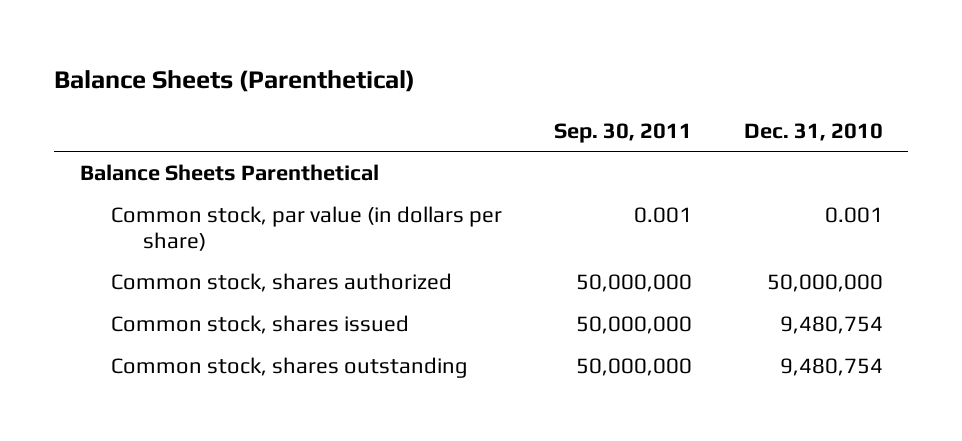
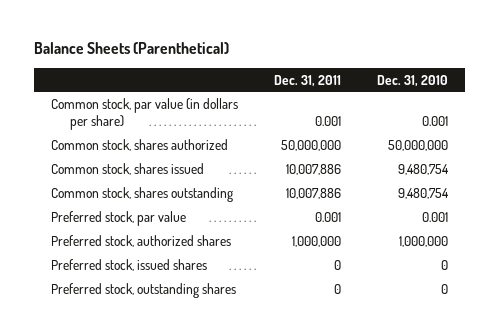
[553,122,692,143] Sep. 30, 2011 -> none
none -> [273,74,341,87] Dec. 31, 2011
[79,163,379,181] Balance Sheets Parenthetical -> none
none -> [51,210,187,226] Preferred stock, par value
none -> [51,234,232,247] Preferred stock, authorized shares
none -> [51,258,208,271] Preferred stock, issued shares
none -> [51,282,237,298] Preferred stock, outstanding shares

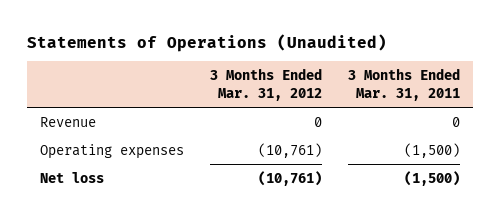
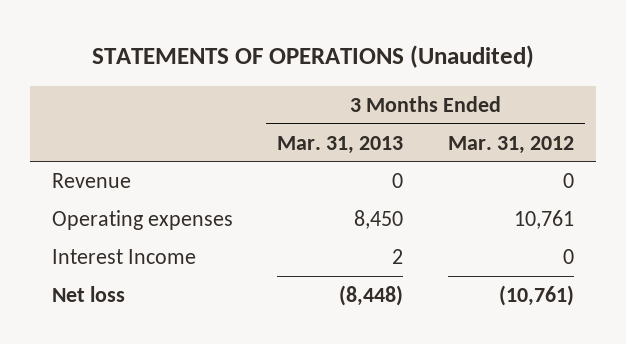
[26,33,387,52] Statements of Operations (Unaudited) -> [91,45,534,69] STATEMENTS OF OPERATIONS (Unaudited)
[347,68,460,101] 3 Months Ended Mar. 31, 2011 -> none
none -> [277,135,404,154] Mar. 31, 2013
[257,142,322,158] (10,761) -> [513,209,574,229] 10,761
none -> [52,248,197,264] Interest Income

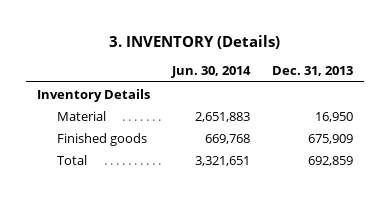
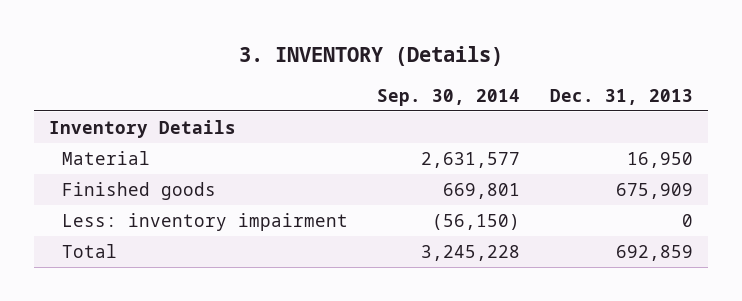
[171,66,252,79] Jun. 30, 2014 -> none
none -> [377,88,521,106] Sep. 30, 2014
none -> [61,213,348,232] Less: inventory impairment

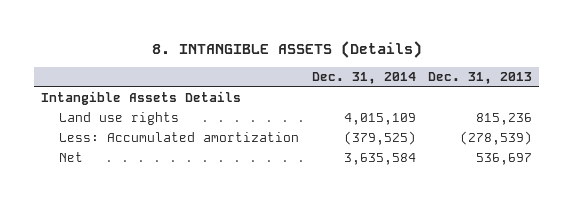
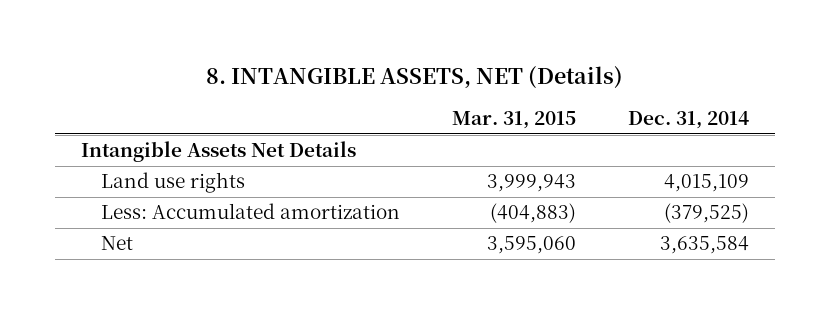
[151,41,422,59] 8. INTANGIBLE ASSETS (Details) -> [206,66,624,90] 8. INTANGIBLE ASSETS, NET (Details)
[428,72,533,85] Dec. 31, 2013 -> none
none -> [451,111,576,130] Mar. 31, 2015
[40,91,241,106] Intangible Assets Details -> [81,141,357,163] Intangible Assets Net Details

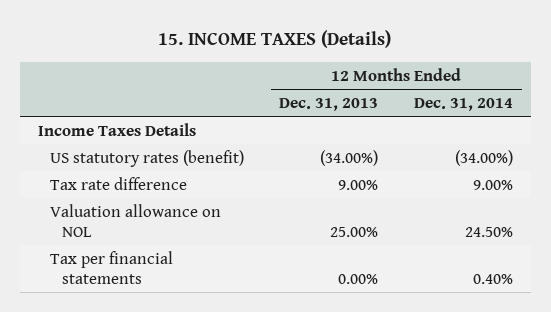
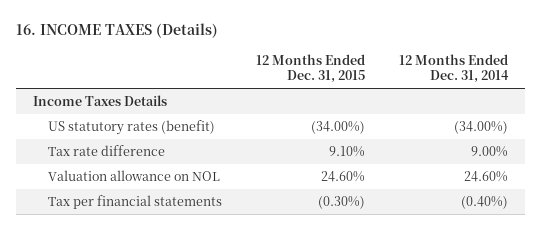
[158,30,392,49] 15. INCOME TAXES (Details) -> [16,23,219,39] 16. INCOME TAXES (Details)
[279,97,379,111] Dec. 31, 2013 -> none
none -> [256,53,366,84] 12 Months Ended Dec. 31, 2015
[465,226,514,237] 24.50% -> [464,170,509,182] 24.60%
[473,273,514,284] 0.40% -> [461,195,509,209] (0.40%)

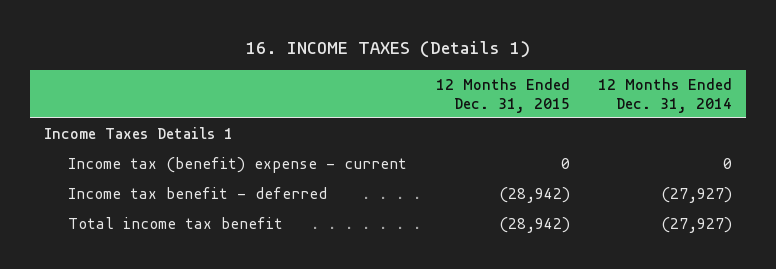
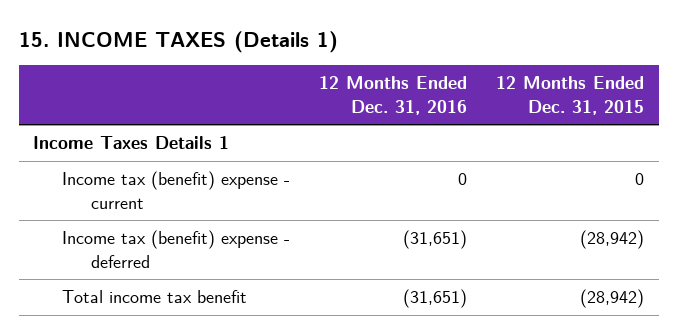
[246,41,531,59] 16. INCOME TAXES (Details 1) -> [18,30,338,53] 15. INCOME TAXES (Details 1)
[598,78,733,113] 12 Months Ended Dec. 31, 2014 -> none
none -> [319,76,468,115] 12 Months Ended Dec. 31, 2016
[67,187,327,200] Income tax benefit - deferred -> [62,230,291,268] Income tax (benefit) expense - deferred

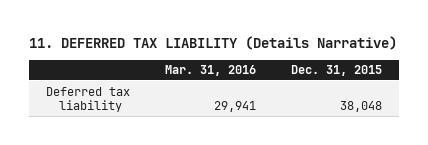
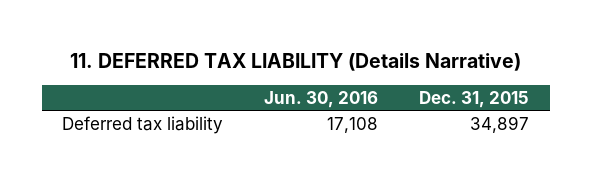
[164,65,256,77] Mar. 31, 2016 -> none
none -> [264,90,379,108] Jun. 30, 2016
[339,101,382,113] 38,048 -> [470,116,530,134] 34,897

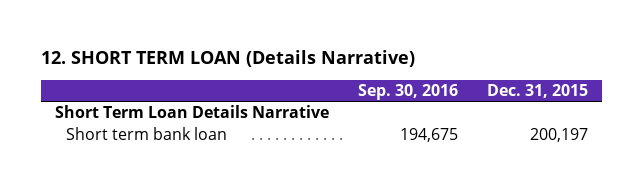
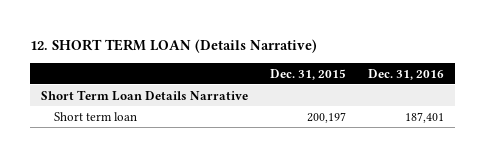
[357,83,458,100] Sep. 30, 2016 -> none
none -> [368,68,445,80] Dec. 31, 2016
[66,127,228,141] Short term bank loan -> [54,111,138,121] Short term loan

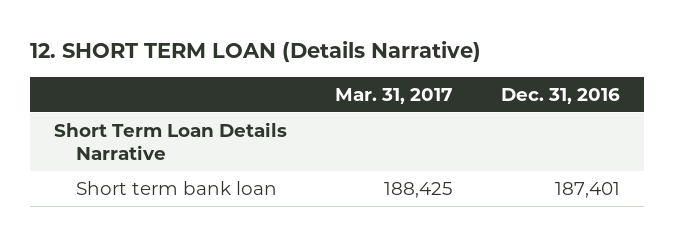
[270,68,347,80] Dec. 31, 2015 -> none
none -> [335,87,453,104] Mar. 31, 2017
[54,111,138,121] Short term loan -> [75,180,277,195] Short term bank loan

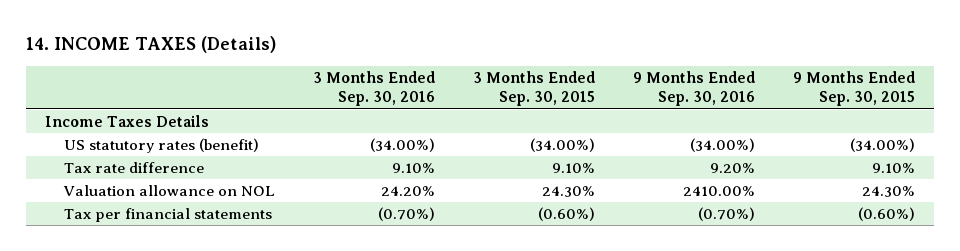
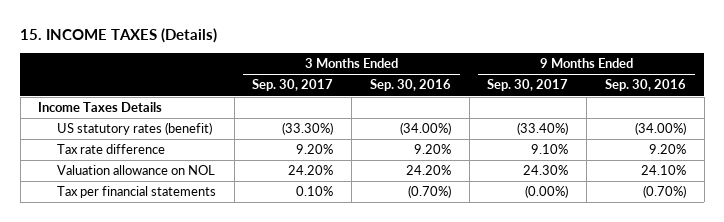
[25,36,276,54] 14. INCOME TAXES (Details) -> [20,27,218,43] 15. INCOME TAXES (Details)
[472,70,595,107] 3 Months Ended Sep. 30, 2015 -> none
[792,70,915,107] 9 Months Ended Sep. 30, 2015 -> none
none -> [252,79,334,92] Sep. 30, 2017
none -> [487,79,569,92] Sep. 30, 2017
[391,163,435,174] 9.10% -> [413,144,451,155] 9.20%
[682,186,755,197] 2410.00% -> [640,165,686,176] 24.10%

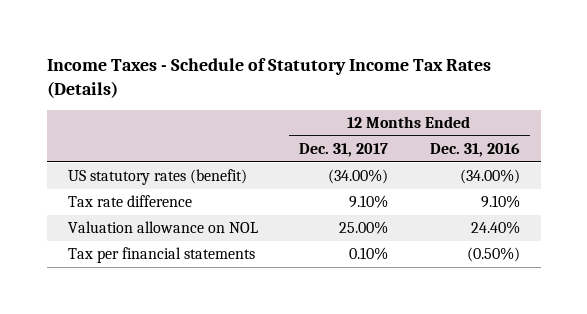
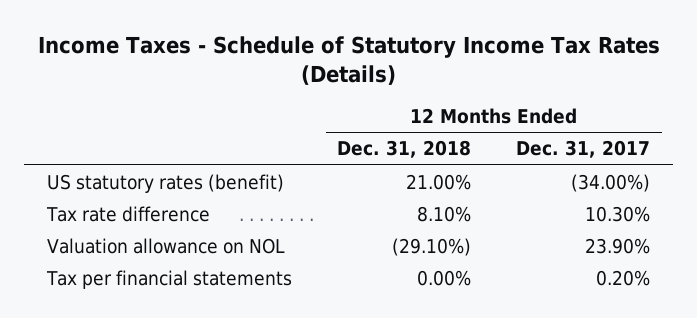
[429,143,520,158] Dec. 31, 2016 -> none
none -> [337,140,472,159] Dec. 31, 2018
[349,195,389,209] 9.10% -> [585,205,651,222] 10.30%
[339,221,389,235] 25.00% -> [585,237,651,254] 23.90%
[349,247,389,261] 0.10% -> [596,269,651,286] 0.20%

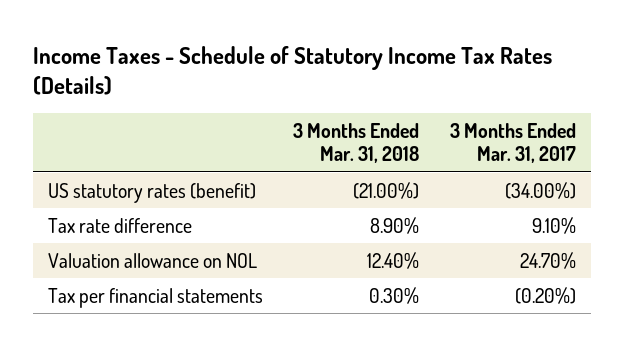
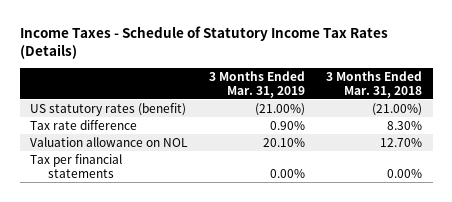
[449,122,576,164] 3 Months Ended Mar. 31, 2017 -> none
none -> [209,70,306,98] 3 Months Ended Mar. 31, 2019
[370,216,420,234] 8.90% -> [387,120,423,130] 8.30%
[367,251,420,269] 12.40% -> [380,137,423,147] 12.70%
[369,286,420,304] 0.30% -> [387,168,423,178] 0.00%

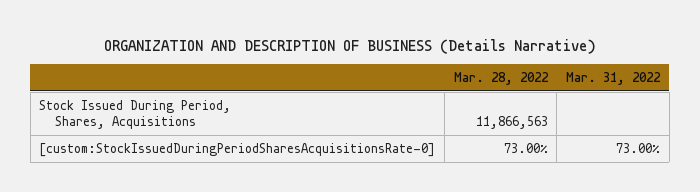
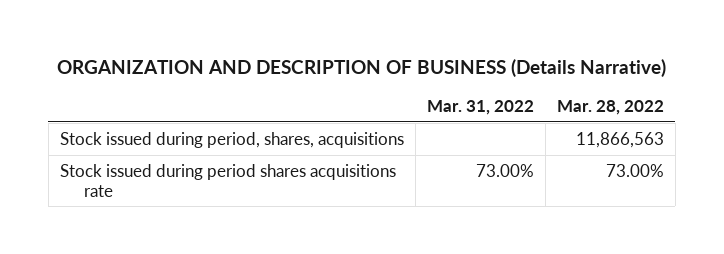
[39,99,232,130] Stock Issued During Period, Shares, Acquisitions -> [59,131,404,148] Stock issued during period, shares, acquisitions
[39,142,436,157] [custom:StockIssuedDuringPeriodSharesAcquisitionsRate-0] -> [59,163,396,197] Stock issued during period shares acquisitions rate

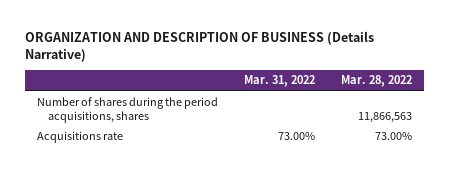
[59,131,404,148] Stock issued during period, shares, acquisitions -> [37,97,219,123] Number of shares during the period acquisitions, shares
[59,163,396,197] Stock issued during period shares acquisitions rate -> [37,131,124,144] Acquisitions rate

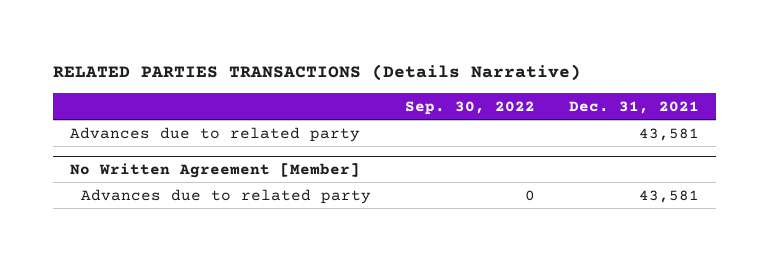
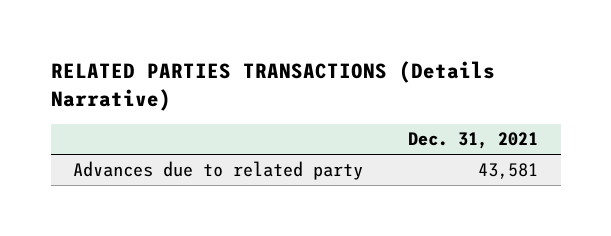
[405,100,536,115] Sep. 30, 2022 -> none
[69,162,360,178] No Written Agreement [Member] -> none
[81,188,372,204] Advances due to related party -> none

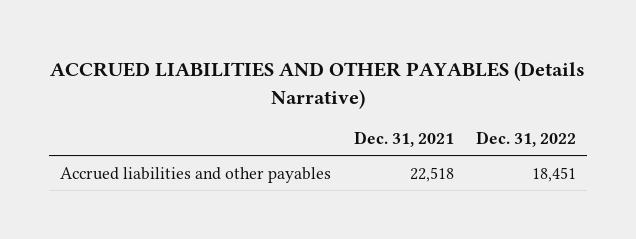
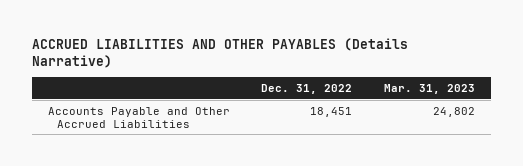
[353,131,454,148] Dec. 31, 2021 -> none
none -> [384,84,476,95] Mar. 31, 2023
[60,166,332,183] Accrued liabilities and other payables -> [47,106,230,128] Accounts Payable and Other Accrued Liabilities

